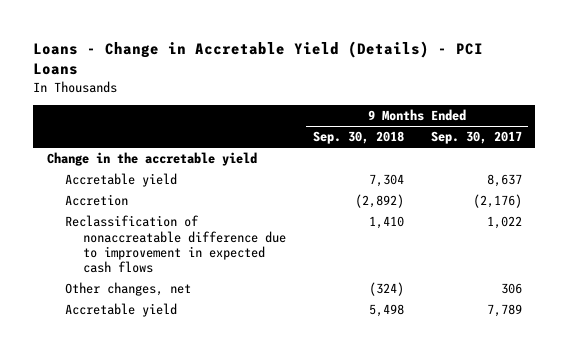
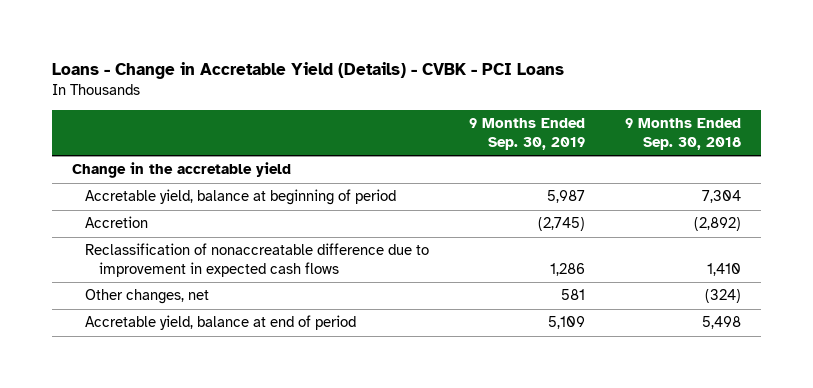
[33,40,484,76] Loans - Change in Accretable Yield (Details) - PCI Loans -> [51,61,564,79] Loans - Change in Accretable Yield (Details) - CVBK - PCI Loans
[430,131,522,145] Sep. 30, 2017 -> none
none -> [469,118,586,150] 9 Months Ended Sep. 30, 2019
[64,173,177,188] Accretable yield -> [85,189,397,206] Accretable yield, balance at beginning of period
[64,303,177,318] Accretable yield -> [85,315,357,331] Accretable yield, balance at end of period

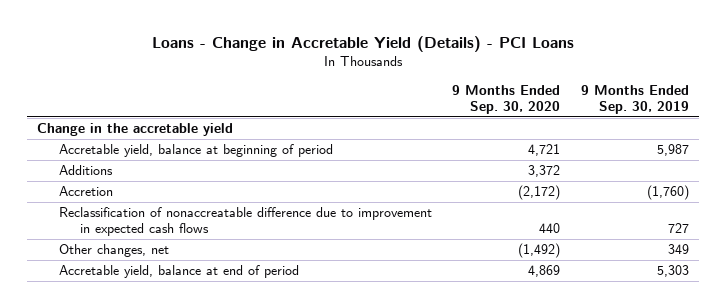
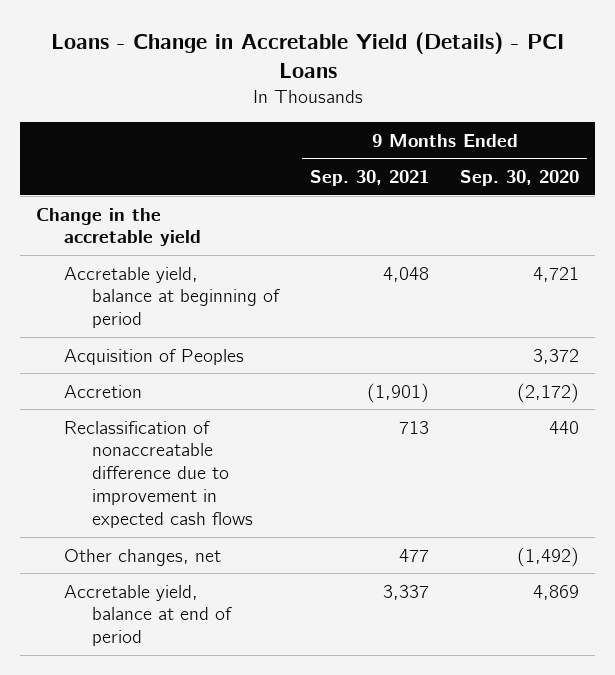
[580,84,689,114] 9 Months Ended Sep. 30, 2019 -> none
none -> [309,169,429,186] Sep. 30, 2021
[58,165,113,176] Additions -> [63,348,244,365] Acquisition of Peoples

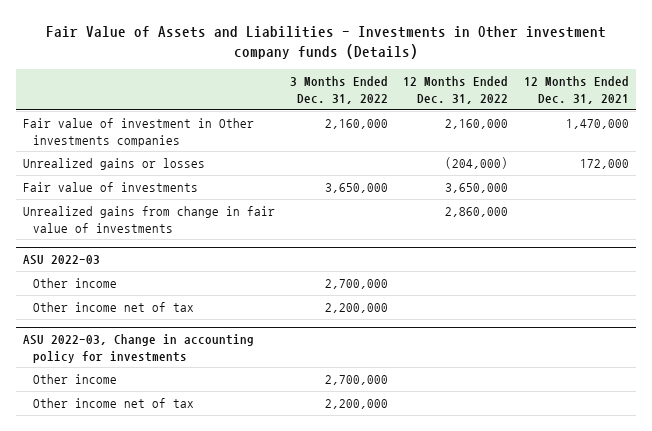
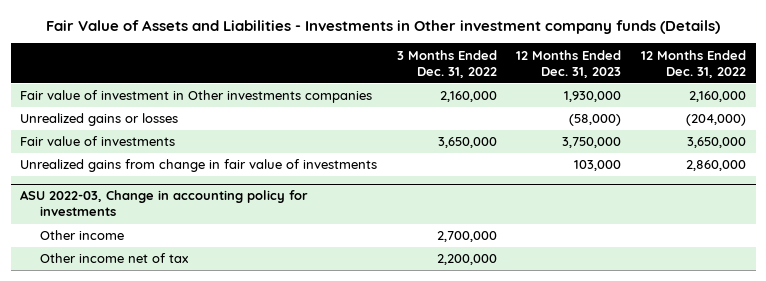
[523,76,629,105] 12 Months Ended Dec. 31, 2021 -> none
none -> [516,49,622,78] 12 Months Ended Dec. 31, 2023
[23,255,101,266] ASU 2022-03 -> none
[33,278,118,289] Other income -> none
[33,302,195,313] Other income net of tax -> none

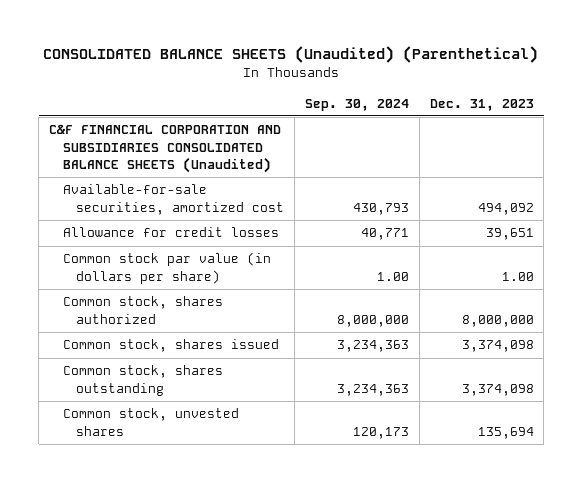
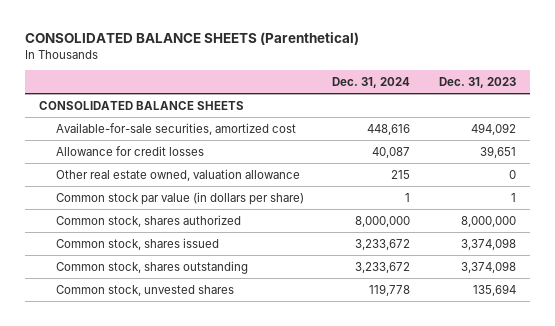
[43,46,539,64] CONSOLIDATED BALANCE SHEETS (Unaudited) (Parenthetical) -> [24,31,359,45] CONSOLIDATED BALANCE SHEETS (Parenthetical)
[304,98,409,111] Sep. 30, 2024 -> none
none -> [332,76,411,88] Dec. 31, 2024
[49,124,282,173] C&F FINANCIAL CORPORATION AND SUBSIDIARIES CONSOLIDATED BALANCE SHEETS (Unaudited) -> [39,100,245,110] CONSOLIDATED BALANCE SHEETS
none -> [55,168,300,181] Other real estate owned, valuation allowance
[501,271,534,281] 1.00 -> [510,192,516,202] 1

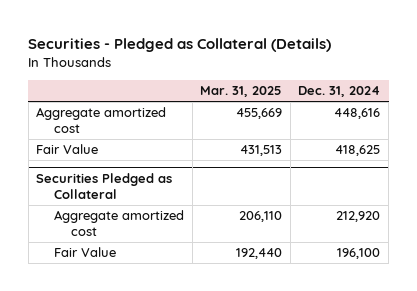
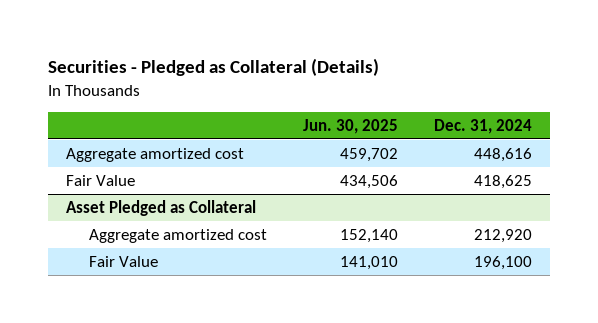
[200,86,283,98] Mar. 31, 2025 -> none
none -> [303,118,399,134] Jun. 30, 2025
[36,173,173,199] Securities Pledged as Collateral -> [65,199,256,216] Asset Pledged as Collateral

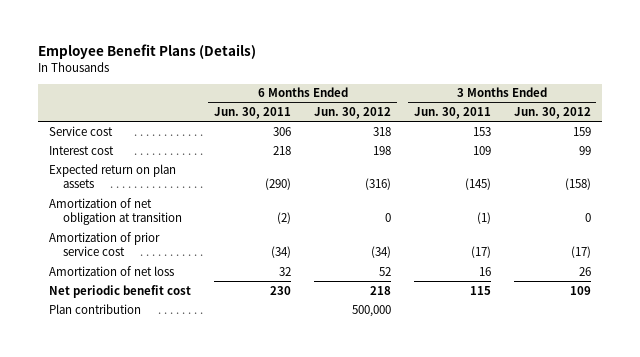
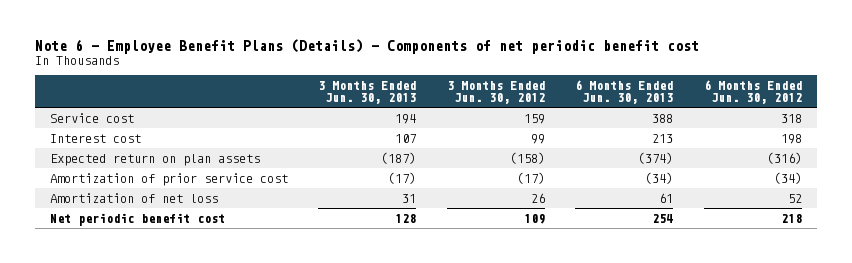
[38,44,257,60] Employee Benefit Plans (Details) -> [34,38,699,54] Note 6 - Employee Benefit Plans (Details) - Components of net periodic benefit cost
[214,107,292,120] Jun. 30, 2011 -> none
[413,107,491,120] Jun. 30, 2011 -> none
none -> [318,80,417,105] 3 Months Ended Jun. 30, 2013
none -> [575,79,674,105] 6 Months Ended Jun. 30, 2013
[49,197,182,226] Amortization of net obligation at transition -> none
[49,303,142,314] Plan contribution -> none

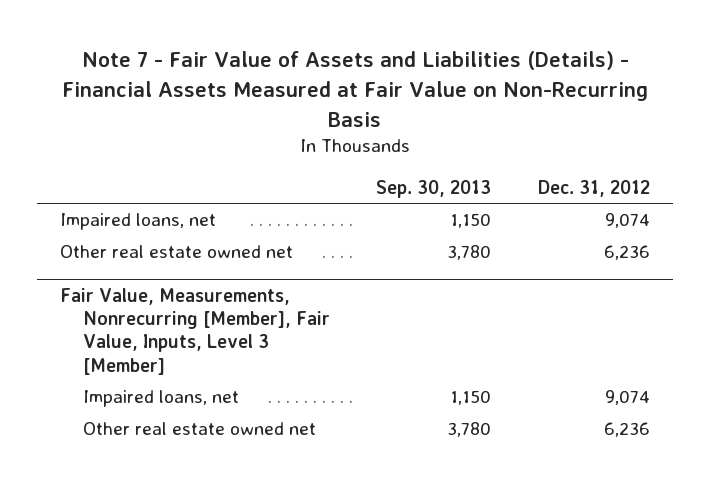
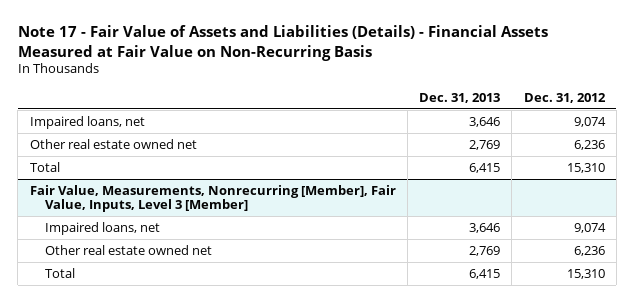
[61,50,648,127] Note 7 - Fair Value of Assets and Liabilities (Details) - Financial Assets Measured at Fair Value on Non-Recurring Basis -> [17,25,548,61] Note 17 - Fair Value of Assets and Liabilities (Details) - Financial Assets Measured at Fair Value on Non-Recurring Basis
[376,179,492,198] Sep. 30, 2013 -> none
none -> [419,92,501,103] Dec. 31, 2013
none -> [29,161,60,172] Total
none -> [44,267,75,278] Total

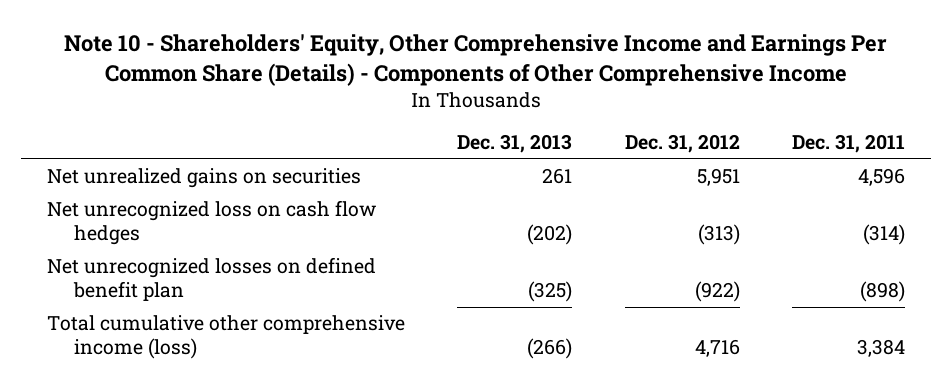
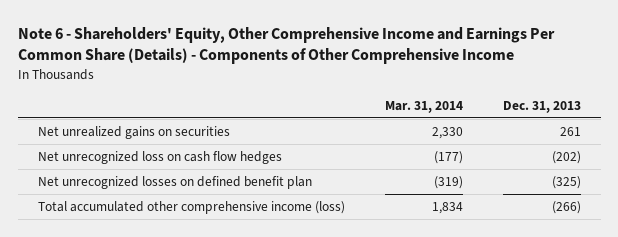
[64,33,888,86] Note 10 - Shareholders' Equity, Other Comprehensive Income and Earnings Per Common Share (Details) - Components of Other Comprehensive Income -> [17,26,555,65] Note 6 - Shareholders' Equity, Other Comprehensive Income and Earnings Per Common Share (Details) - Components of Other Comprehensive Income
[624,134,740,154] Dec. 31, 2012 -> none
[792,134,906,154] Dec. 31, 2011 -> none
none -> [384,100,463,113] Mar. 31, 2014
[46,315,405,360] Total cumulative other comprehensive income (loss) -> [37,201,345,215] Total accumulated other comprehensive income (loss)

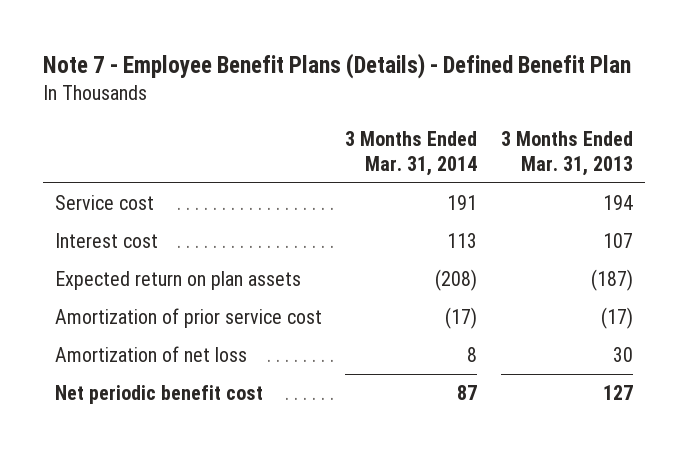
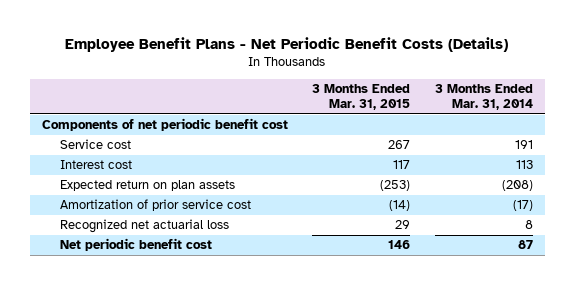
[42,53,631,80] Note 7 - Employee Benefit Plans (Details) - Defined Benefit Plan -> [65,37,509,53] Employee Benefit Plans - Net Periodic Benefit Costs (Details)
[501,131,634,176] 3 Months Ended Mar. 31, 2013 -> none
none -> [312,84,411,111] 3 Months Ended Mar. 31, 2015
none -> [42,118,289,132] Components of net periodic benefit cost
[54,346,247,363] Amortization of net loss -> none
none -> [60,219,230,234] Recognized net actuarial loss

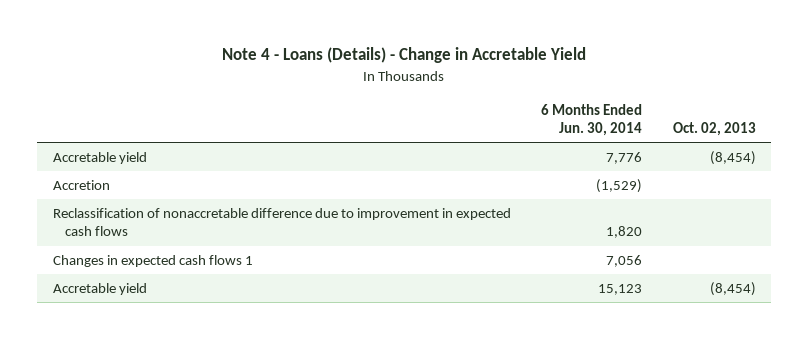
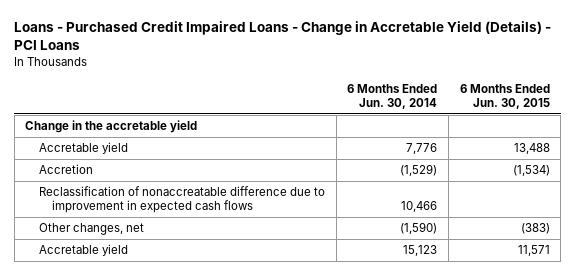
[222,47,587,64] Note 4 - Loans (Details) - Change in Accretable Yield -> [14,21,552,51] Loans - Purchased Credit Impaired Loans - Change in Accretable Yield (Details) - PCI Loans
[673,121,757,136] Oct. 02, 2013 -> none
none -> [459,84,550,110] 6 Months Ended Jun. 30, 2015
none -> [25,120,198,134] Change in the accretable yield
[52,255,253,268] Changes in expected cash flows 1 -> none
[52,208,511,237] Reclassification of nonaccretable difference due to improvement in expected cash flows -> [38,186,325,214] Reclassification of nonaccreatable difference due to improvement in expected cash flows
[606,226,643,239] 1,820 -> [401,201,438,213] 10,466
none -> [38,223,144,236] Other changes, net

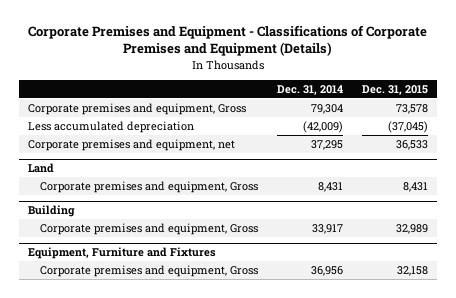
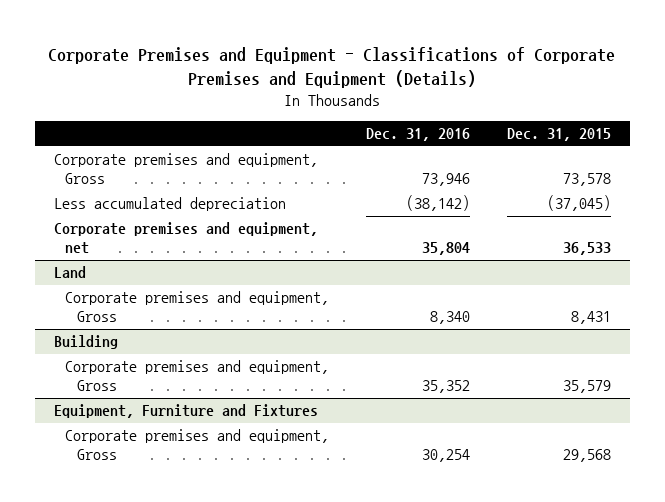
[276,84,343,95] Dec. 31, 2014 -> none
none -> [366,128,471,142] Dec. 31, 2016
[395,224,428,235] 32,989 -> [563,380,612,394] 35,579
[396,266,428,277] 32,158 -> [563,449,612,463] 29,568

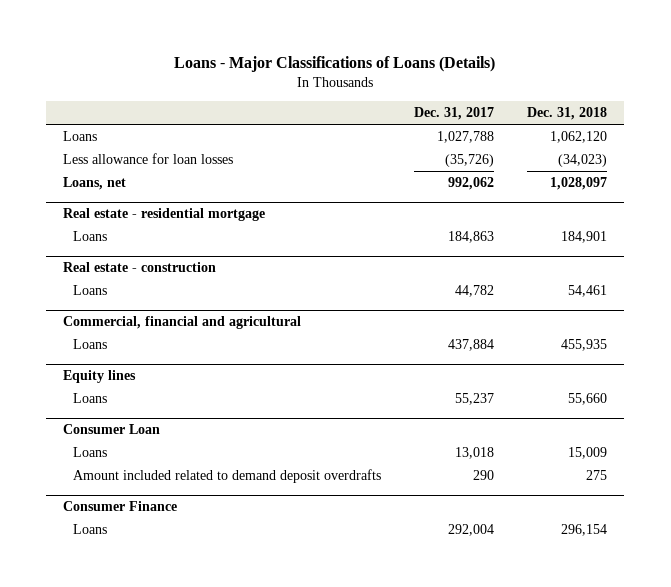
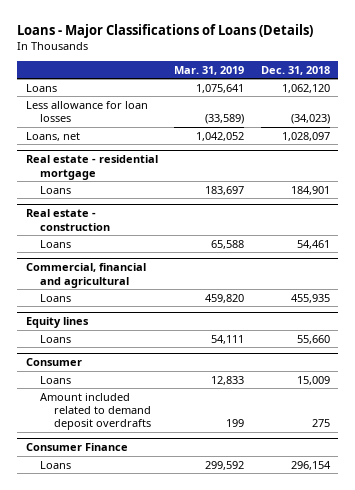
[414,107,495,121] Dec. 31, 2017 -> none
none -> [174,65,245,75] Mar. 31, 2019
[63,424,161,435] Consumer Loan -> [25,358,82,367] Consumer

